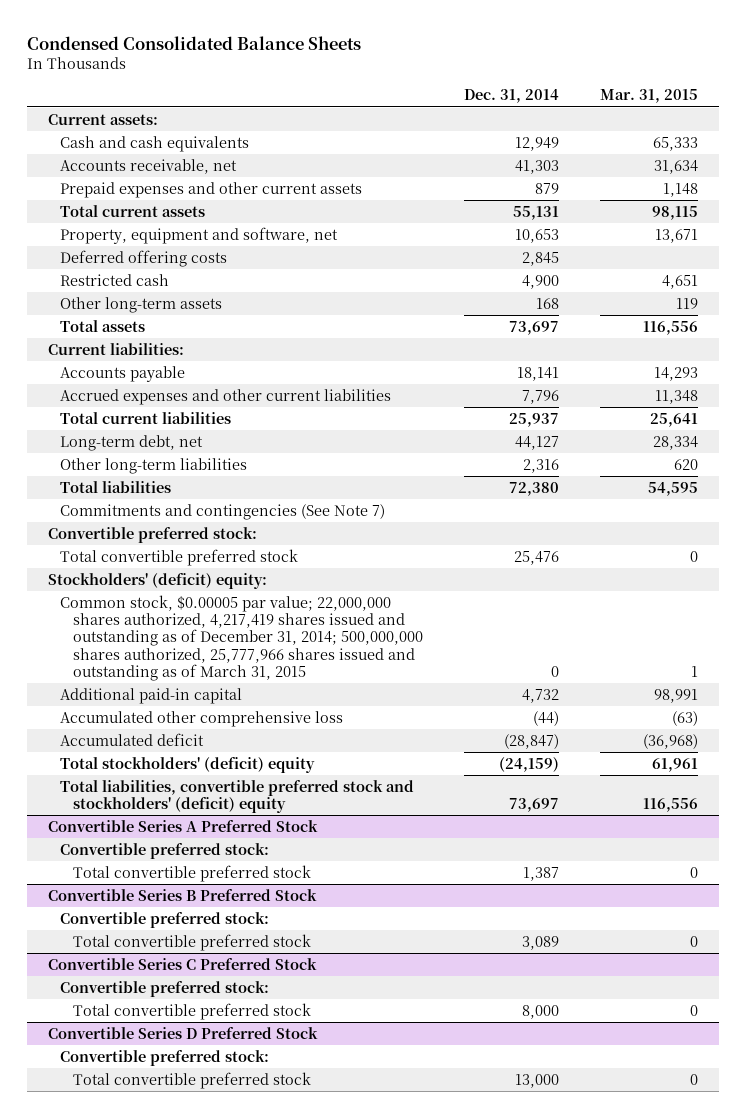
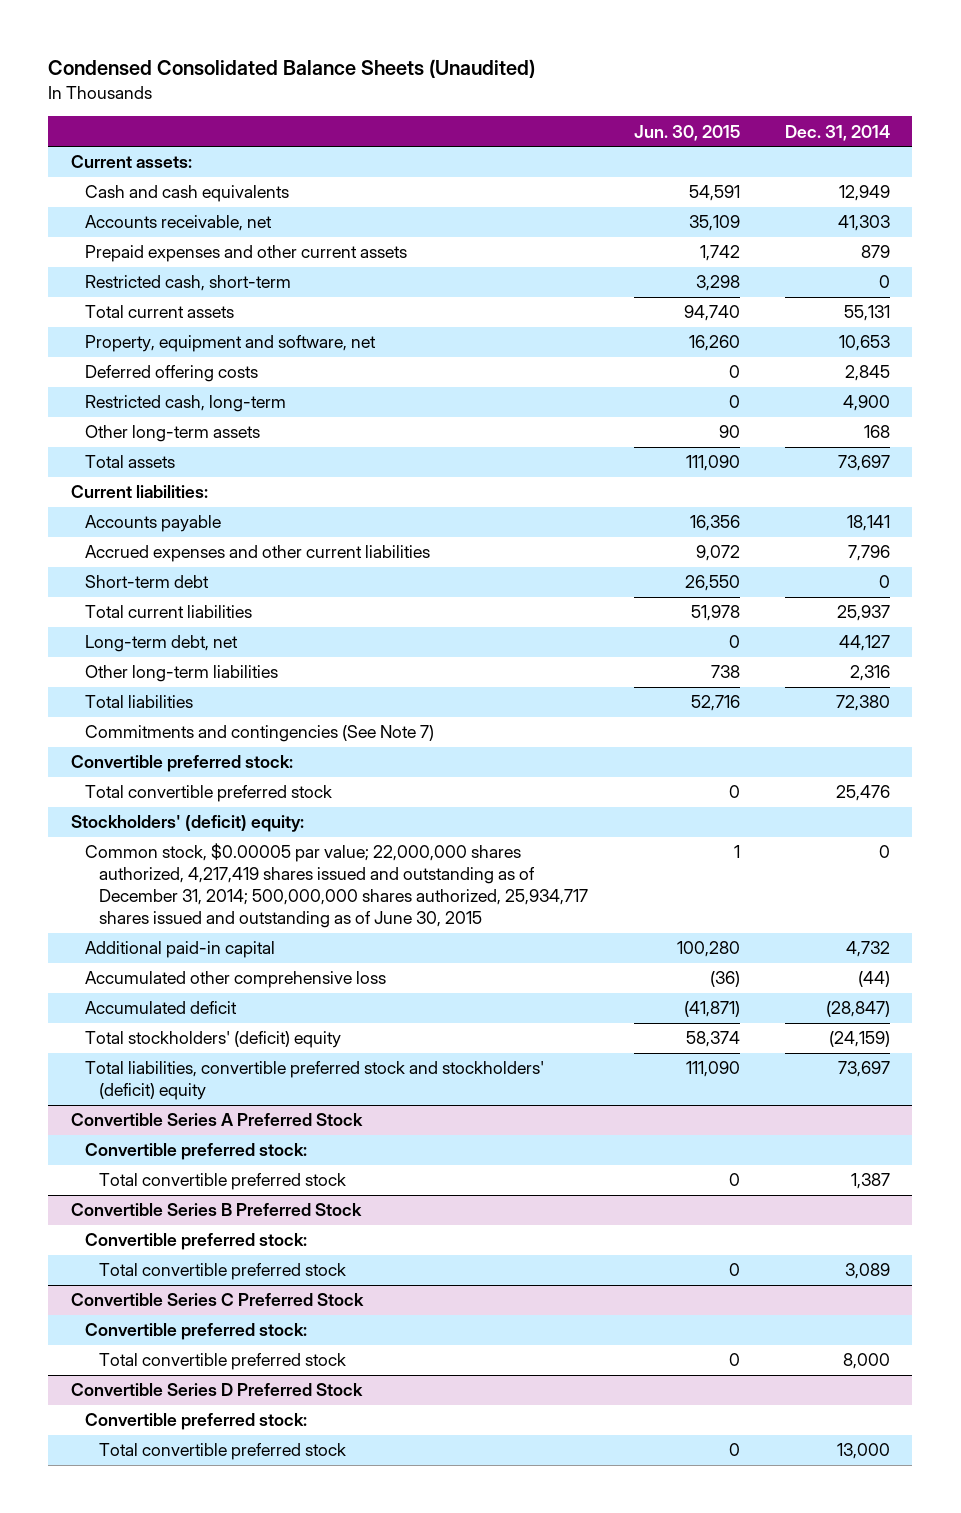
[27,35,362,50] Condensed Consolidated Balance Sheets -> [48,59,536,79] Condensed Consolidated Balance Sheets (Unaudited)
[600,89,699,104] Mar. 31, 2015 -> none
none -> [633,124,740,141] Jun. 30, 2015
none -> [85,275,292,292] Restricted cash, short-term
[60,273,170,286] Restricted cash -> [85,395,287,413] Restricted cash, long-term
none -> [85,575,210,589] Short-term debt
[60,594,424,681] Common stock, $0.00005 par value; 22,000,000 shares authorized, 4,217,419 shares issued and outstanding as of December 31, 2014; 500,000,000 shares authorized, 25,777,966 shares issued and outstanding as of March 31, 2015 -> [85,843,589,929] Common stock, $0.00005 par value; 22,000,000 shares authorized, 4,217,419 shares issued and outstanding as of December 31, 2014; 500,000,000 shares authorized, 25,934,717 shares issued and outstanding as of June 30, 2015

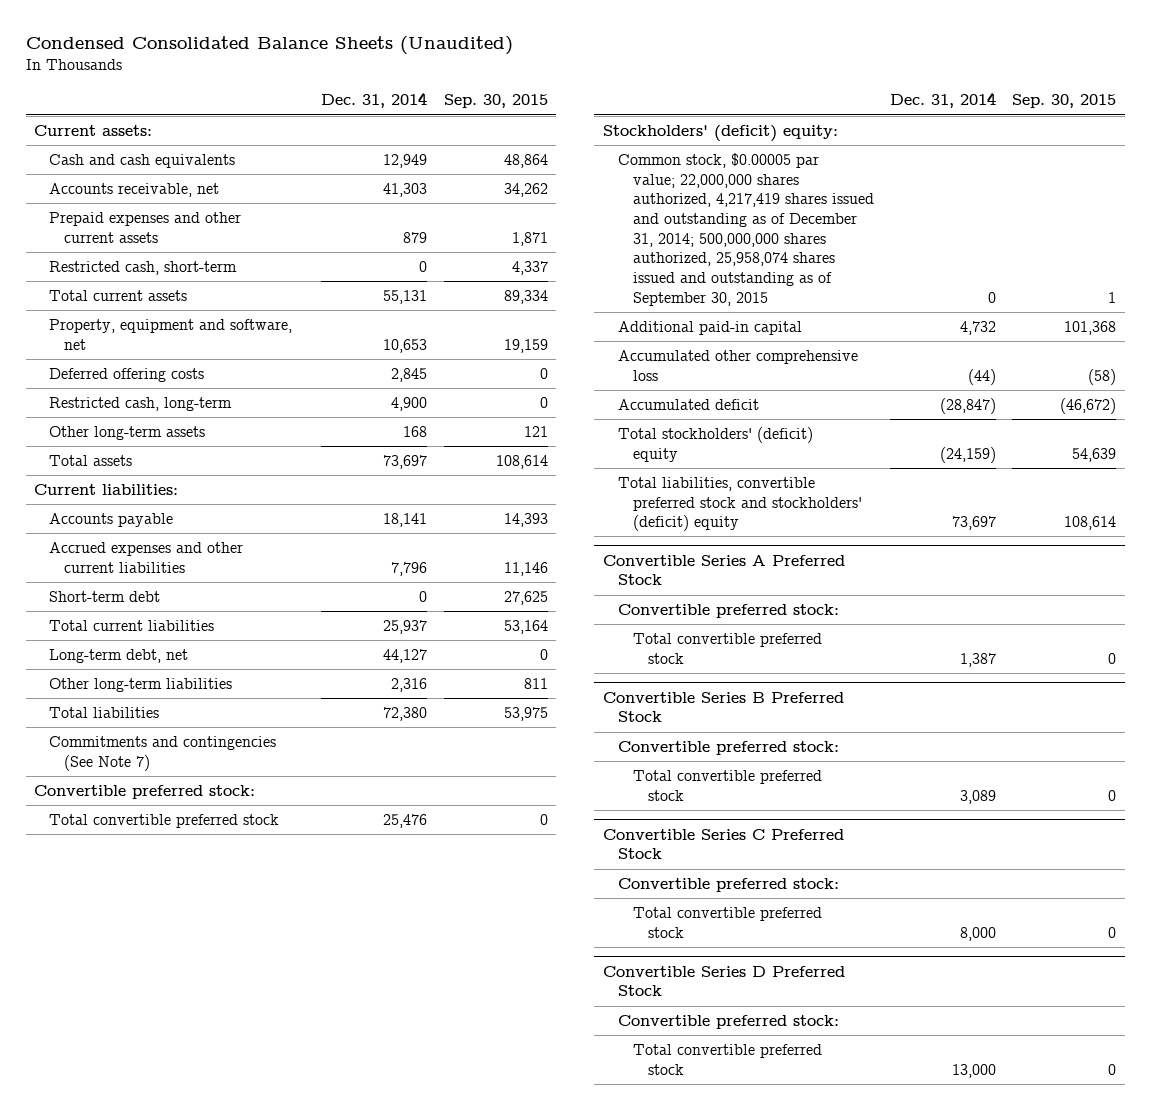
[633,124,740,141] Jun. 30, 2015 -> none
none -> [443,94,548,109] Sep. 30, 2015
[85,843,589,929] Common stock, $0.00005 par value; 22,000,000 shares authorized, 4,217,419 shares issued and outstanding as of December 31, 2014; 500,000,000 shares authorized, 25,934,717 shares issued and outstanding as of June 30, 2015 -> [617,152,874,306] Common stock, $0.00005 par value; 22,000,000 shares authorized, 4,217,419 shares issued and outstanding as of December 31, 2014; 500,000,000 shares authorized, 25,958,074 shares issued and outstanding as of September 30, 2015

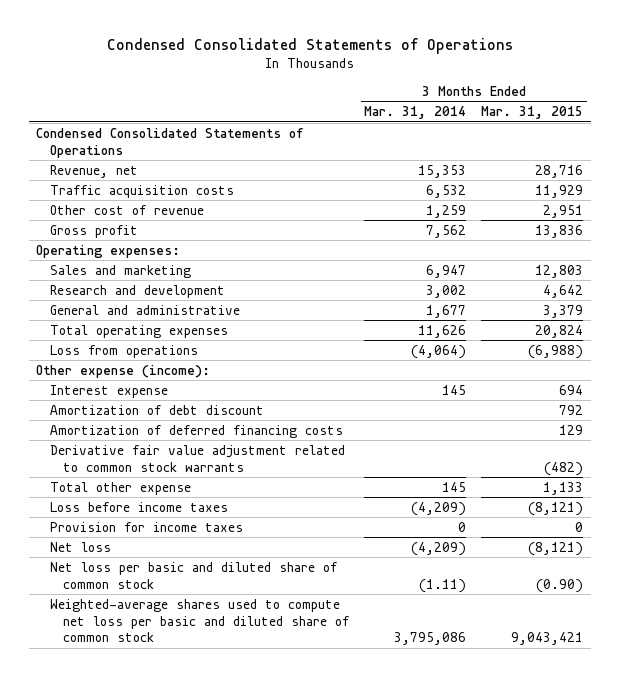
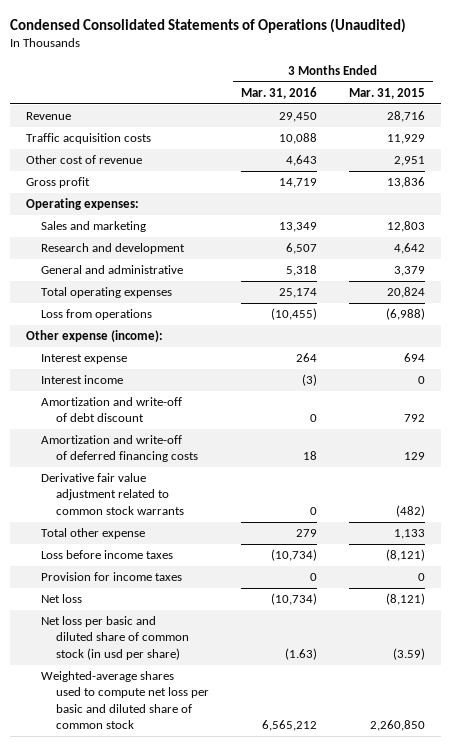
[106,37,513,54] Condensed Consolidated Statements of Operations -> [10,17,407,33] Condensed Consolidated Statements of Operations (Unaudited)
[364,106,467,120] Mar. 31, 2014 -> none
none -> [240,86,317,99] Mar. 31, 2016
[36,127,304,158] Condensed Consolidated Statements of Operations -> none
[49,164,138,178] Revenue, net -> [26,112,72,121] Revenue
none -> [41,375,124,385] Interest income
[49,404,264,415] Amortization of debt discount -> [41,397,183,423] Amortization and write-off of debt discount
[49,424,343,438] Amortization of deferred financing costs -> [41,435,198,463] Amortization and write-off of deferred financing costs
[49,561,337,589] Net loss per basic and diluted share of common stock -> [41,616,189,660] Net loss per basic and diluted share of common stock (in usd per share)
[536,578,584,593] (0.90) -> [392,647,425,660] (3.59)
[511,632,584,646] 9,043,421 -> [369,719,425,731] 2,260,850

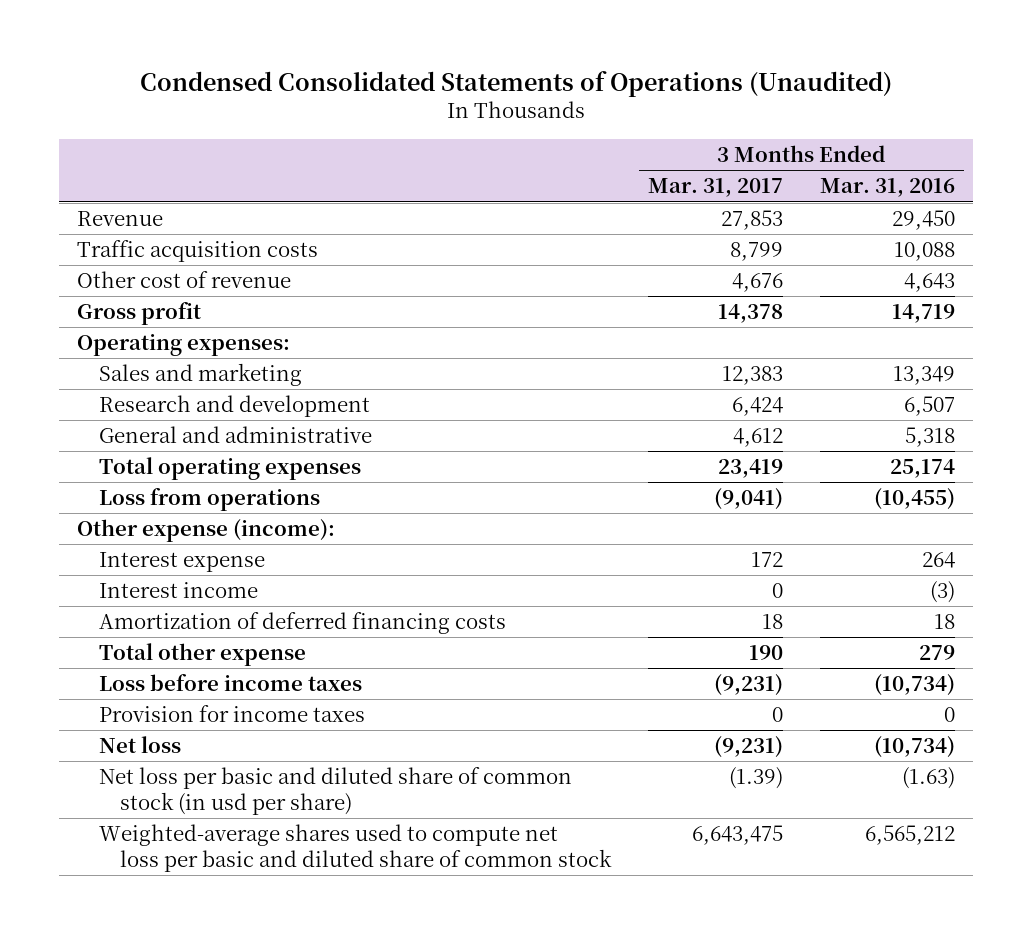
[348,87,425,99] Mar. 31, 2015 -> none
none -> [647,178,783,198] Mar. 31, 2017
[41,397,183,423] Amortization and write-off of debt discount -> none
[41,473,184,515] Derivative fair value adjustment related to common stock warrants -> none
[41,435,198,463] Amortization and write-off of deferred financing costs -> [98,612,506,635] Amortization of deferred financing costs

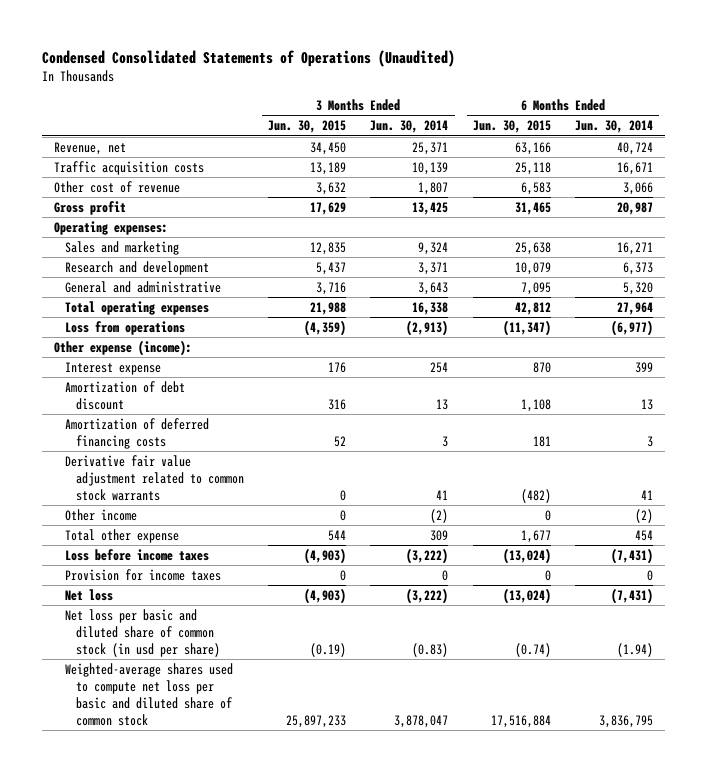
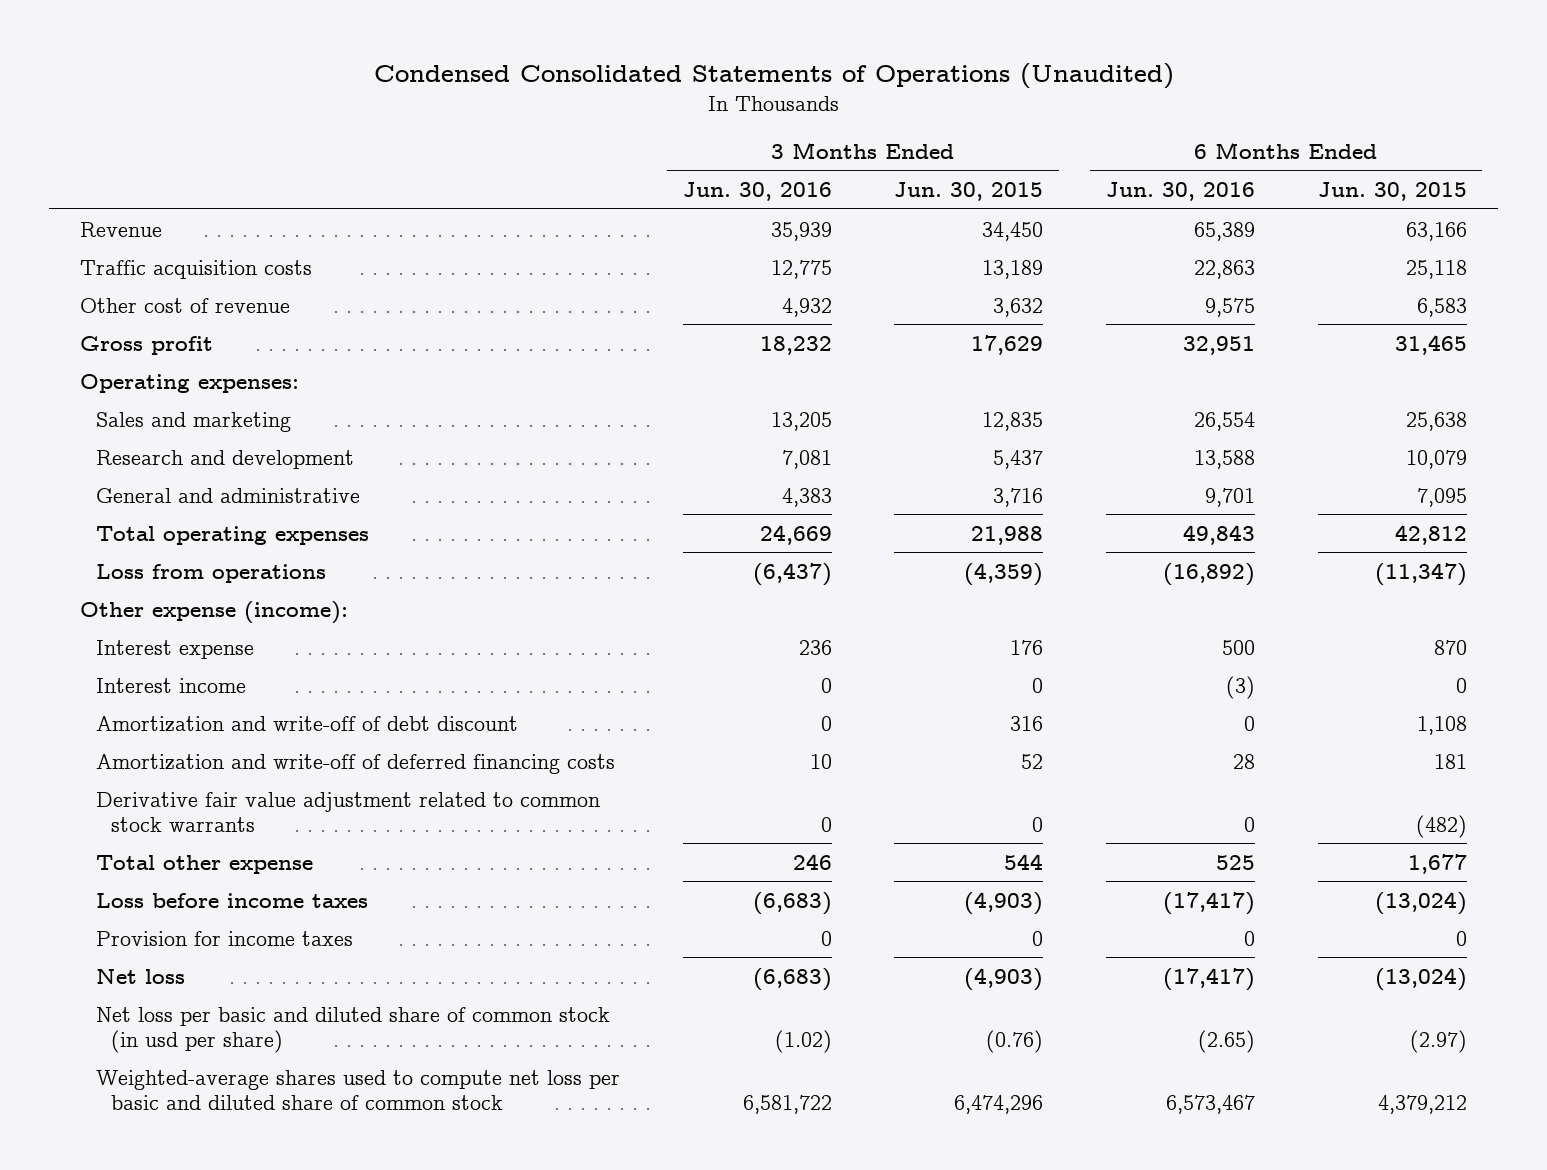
[370,120,449,134] Jun. 30, 2014 -> none
[575,120,654,134] Jun. 30, 2014 -> none
none -> [682,181,832,201] Jun. 30, 2016
none -> [1106,181,1256,201] Jun. 30, 2016
[53,141,126,155] Revenue, net -> [80,221,163,237] Revenue
none -> [95,677,246,693] Interest income
[64,380,185,410] Amortization of debt discount -> [95,715,518,732] Amortization and write-off of debt discount
[64,417,209,449] Amortization of deferred financing costs -> [95,753,615,774] Amortization and write-off of deferred financing costs
[64,508,137,521] Other income -> none
[310,642,347,657] (0.19) -> [986,1029,1044,1053] (0.76)
[514,642,551,657] (0.74) -> [1409,1029,1467,1053] (2.97)
[286,714,347,728] 25,897,233 -> [954,1094,1044,1114] 6,474,296
[490,714,551,728] 17,516,884 -> [1377,1094,1467,1114] 4,379,212

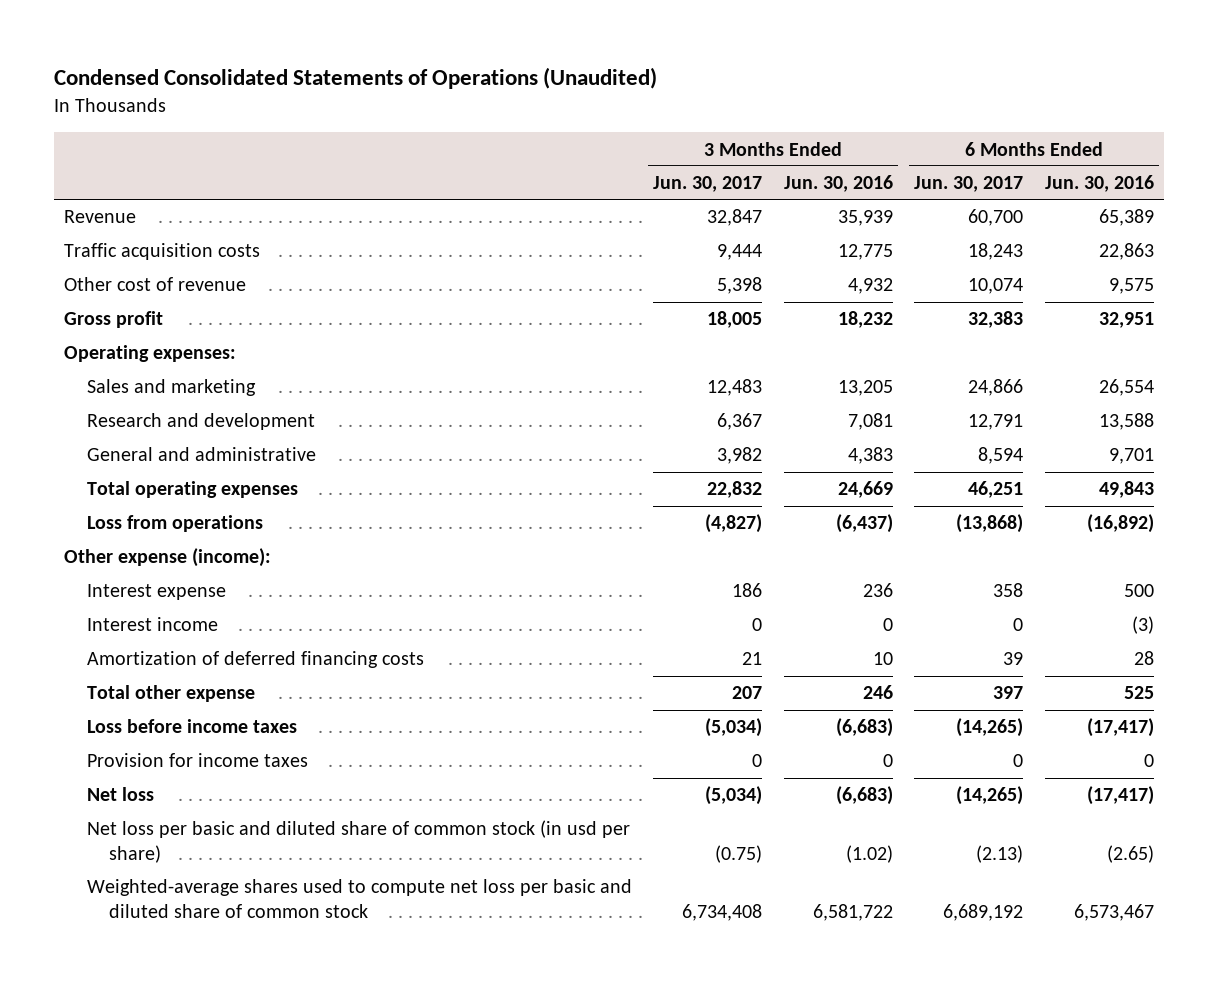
[894,181,1044,201] Jun. 30, 2015 -> none
[1317,181,1467,201] Jun. 30, 2015 -> none
none -> [653,176,763,193] Jun. 30, 2017
none -> [914,176,1024,193] Jun. 30, 2017
[95,715,518,732] Amortization and write-off of debt discount -> none
[95,791,600,832] Derivative fair value adjustment related to common stock warrants -> none
[95,753,615,774] Amortization and write-off of deferred financing costs -> [86,651,424,669] Amortization of deferred financing costs

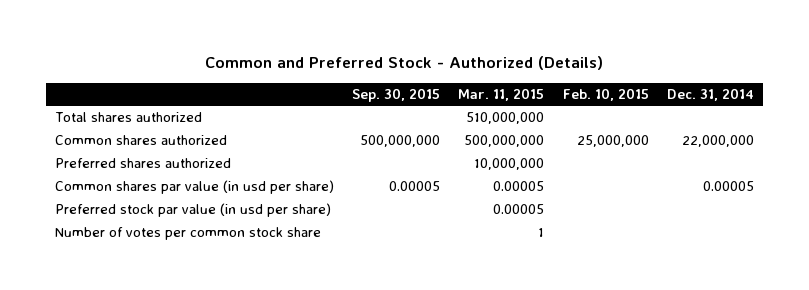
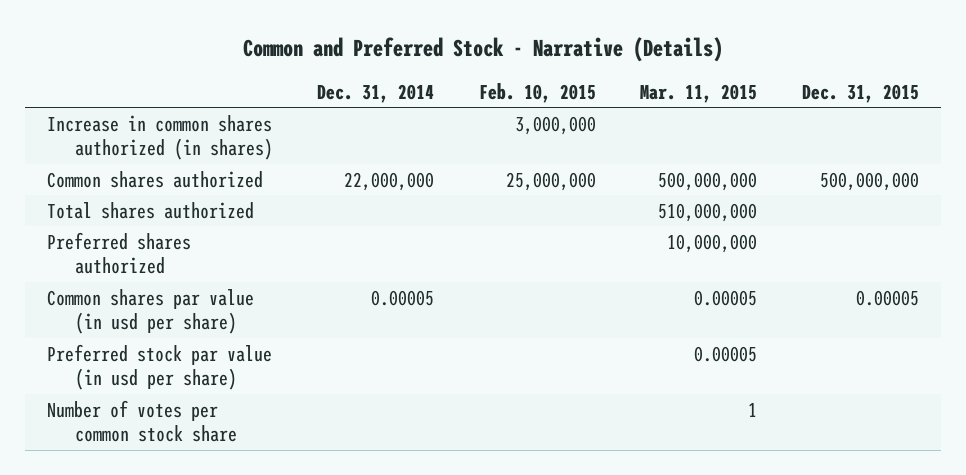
[205,56,604,71] Common and Preferred Stock - Authorized (Details) -> [242,37,723,63] Common and Preferred Stock - Narrative (Details)
[352,87,441,102] Sep. 30, 2015 -> none
none -> [801,83,919,103] Dec. 31, 2015
none -> [47,114,274,161] Increase in common shares authorized (in shares)
[54,112,202,123] Total shares authorized -> [47,201,255,219] Total shares authorized

